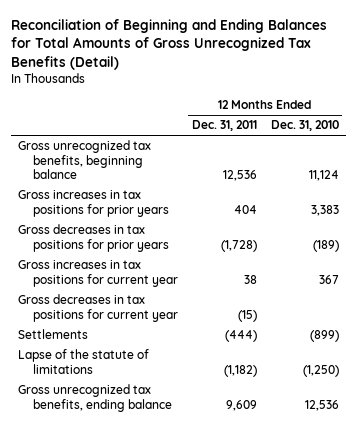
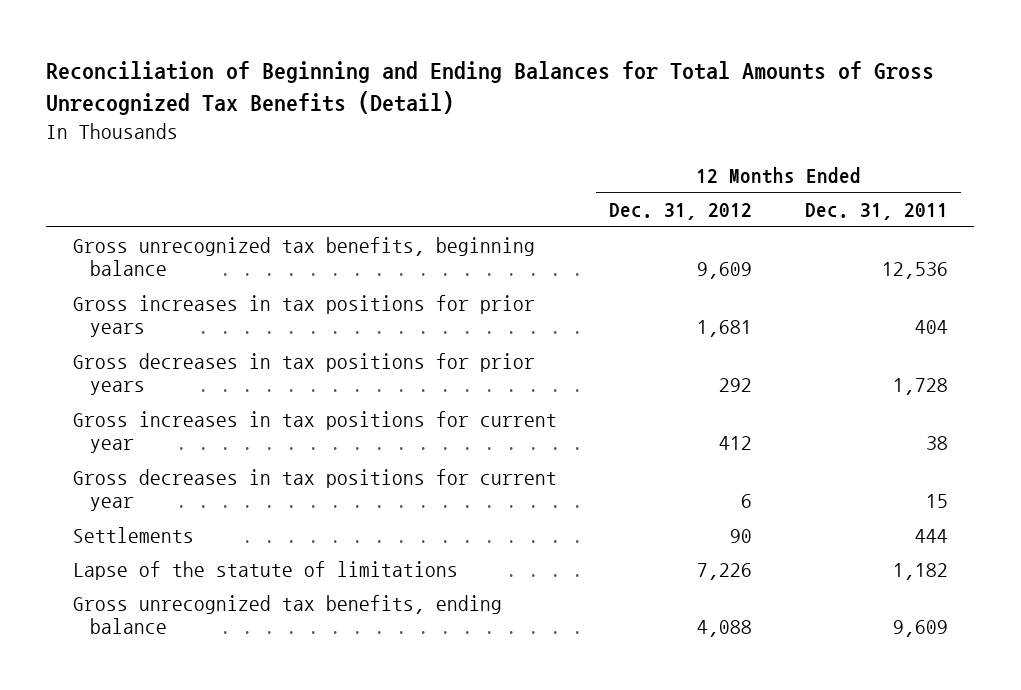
[270,120,339,132] Dec. 31, 2010 -> none
none -> [609,203,753,221] Dec. 31, 2012
[220,239,257,252] (1,728) -> [892,378,948,396] 1,728
[237,309,257,322] (15) -> [925,494,948,509] 15
[224,330,257,343] (444) -> [914,528,948,543] 444
[223,364,257,377] (1,182) -> [892,562,948,580] 1,182

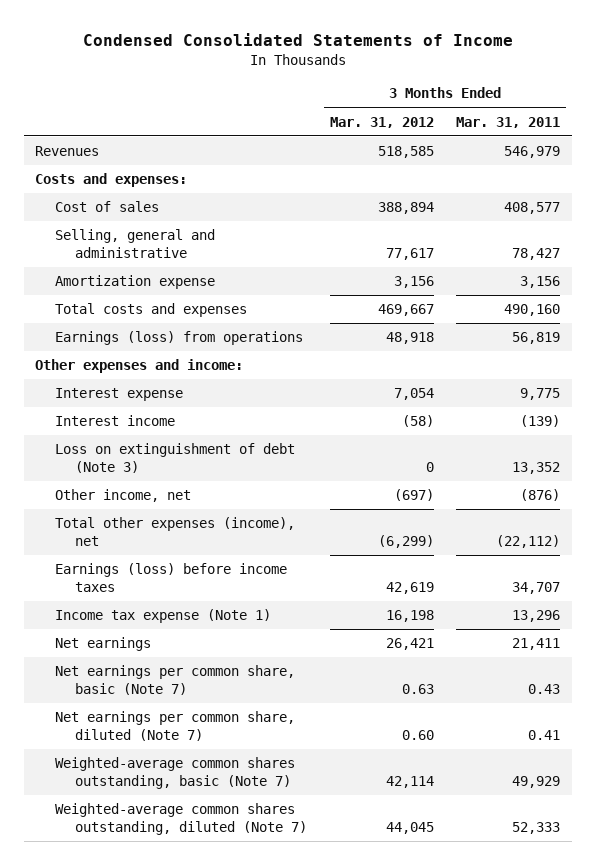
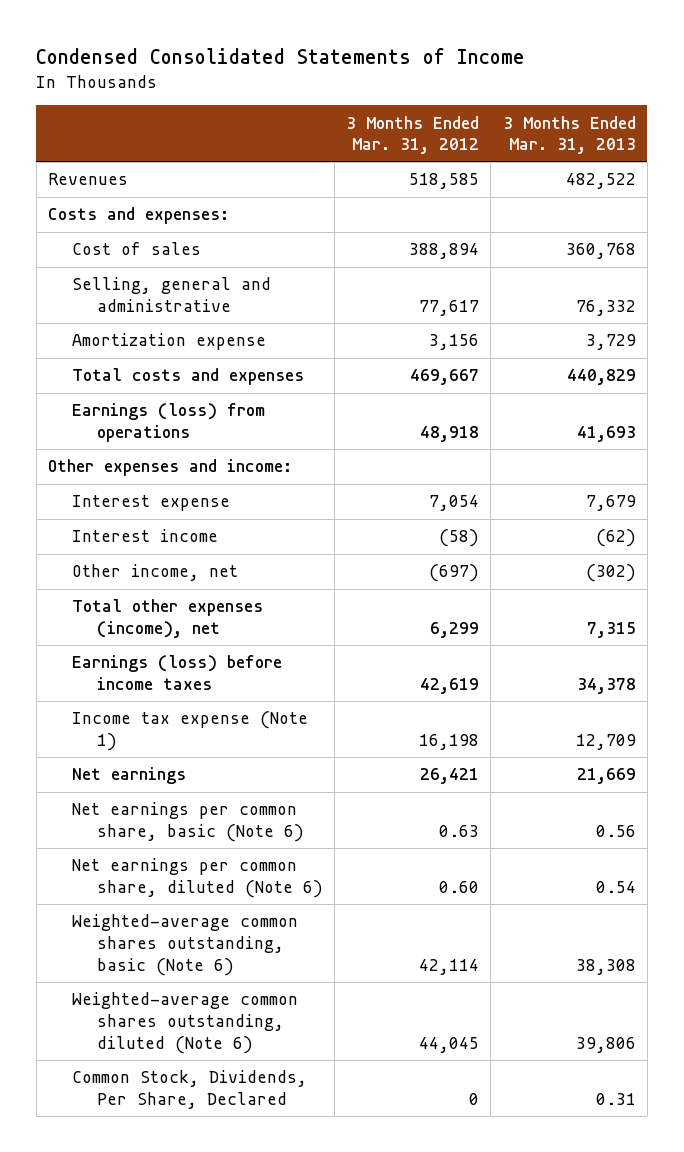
[456,116,561,128] Mar. 31, 2011 -> none
none -> [502,115,636,155] 3 Months Ended Mar. 31, 2013
[55,443,296,474] Loss on extinguishment of debt (Note 3) -> none
[377,535,434,549] (6,299) -> [430,622,480,639] 6,299
[55,665,296,696] Net earnings per common share, basic (Note 7) -> [72,802,304,843] Net earnings per common share, basic (Note 6)
[55,711,296,742] Net earnings per common share, diluted (Note 7) -> [72,858,323,899] Net earnings per common share, diluted (Note 6)
[55,757,296,790] Weighted-average common shares outstanding, basic (Note 7) -> [72,914,299,976] Weighted-average common shares outstanding, basic (Note 6)
[55,803,307,836] Weighted-average common shares outstanding, diluted (Note 7) -> [72,992,299,1054] Weighted-average common shares outstanding, diluted (Note 6)
none -> [72,1070,308,1110] Common Stock, Dividends, Per Share, Declared

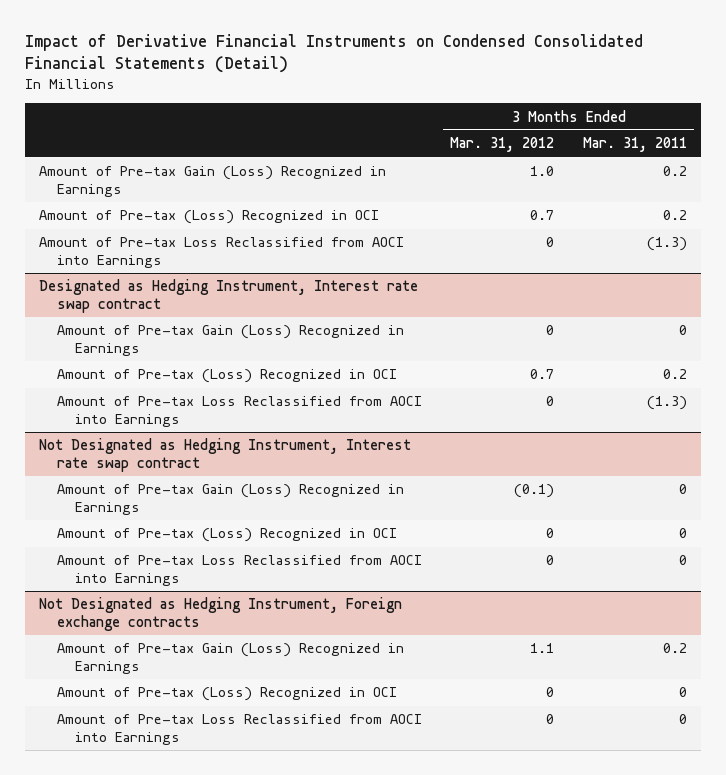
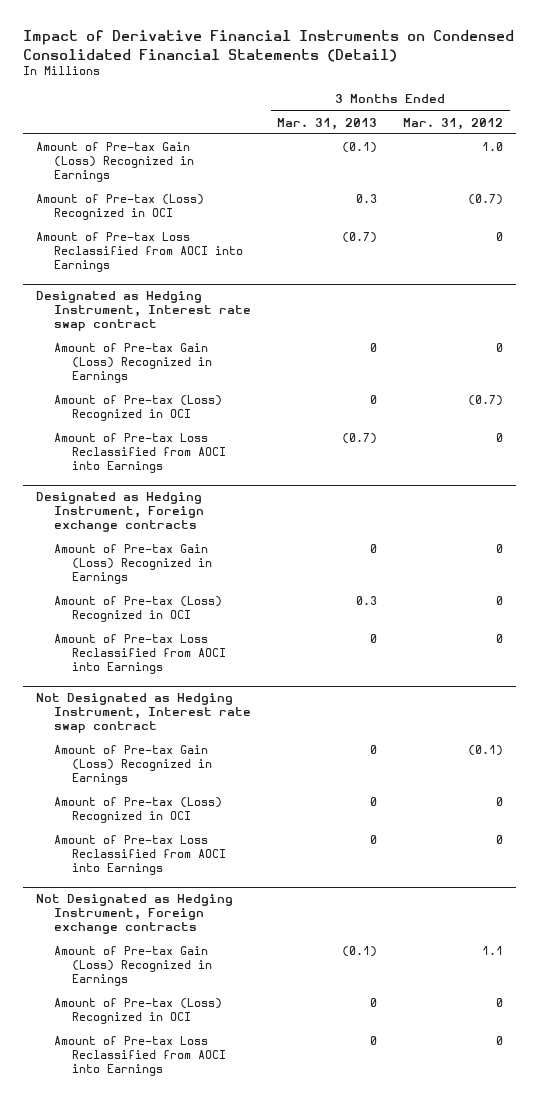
[582,137,687,153] Mar. 31, 2011 -> none
none -> [277,117,378,130] Mar. 31, 2013
[530,210,555,221] 0.7 -> [468,194,504,206] (0.7)
[530,369,555,380] 0.7 -> [468,395,504,407] (0.7)
none -> [36,492,205,533] Designated as Hedging Instrument, Foreign exchange contracts
none -> [54,544,213,585] Amount of Pre-tax Gain (Loss) Recognized in Earnings
none -> [54,596,223,623] Amount of Pre-tax (Loss) Recognized in OCI
none -> [54,634,227,675] Amount of Pre-tax Loss Reclassified from AOCI into Earnings

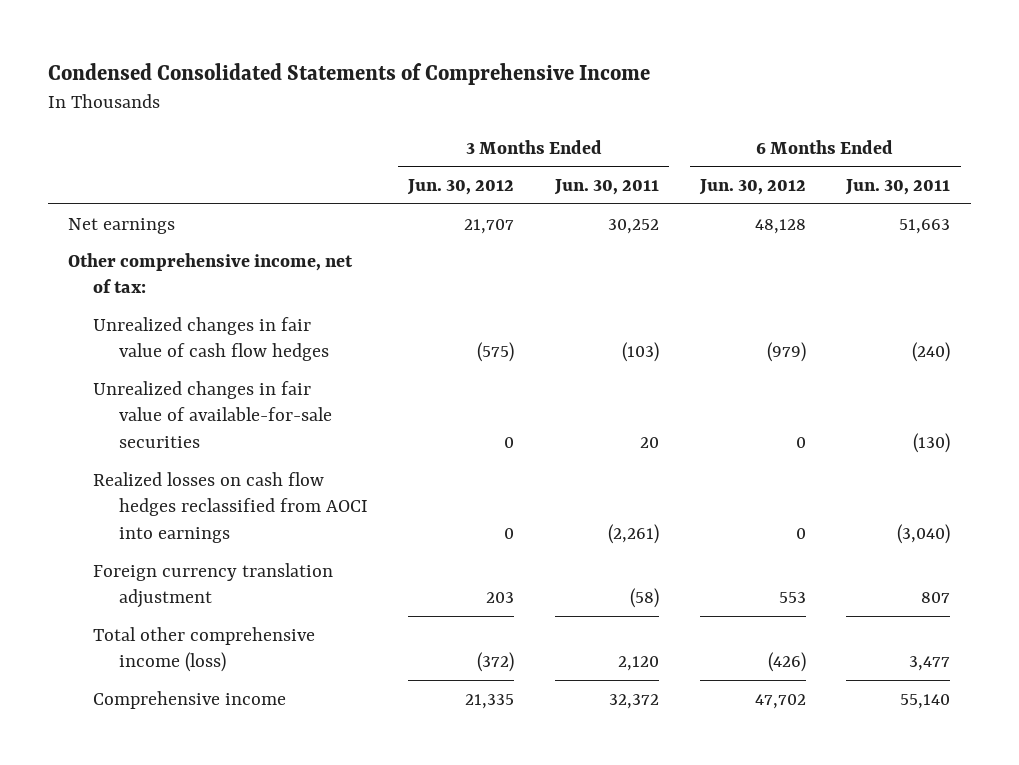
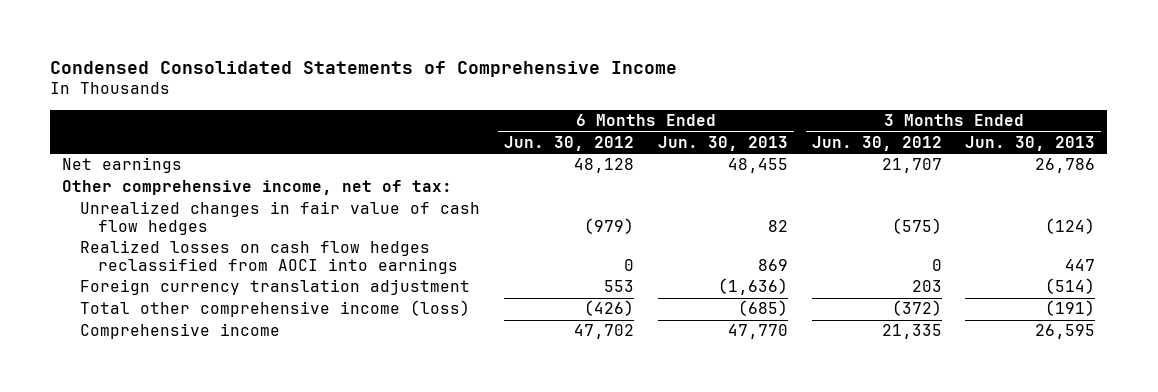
[553,179,659,196] Jun. 30, 2011 -> none
[845,179,951,196] Jun. 30, 2011 -> none
none -> [657,135,788,151] Jun. 30, 2013
none -> [965,135,1096,151] Jun. 30, 2013
[93,380,332,449] Unrealized changes in fair value of available-for-sale securities -> none

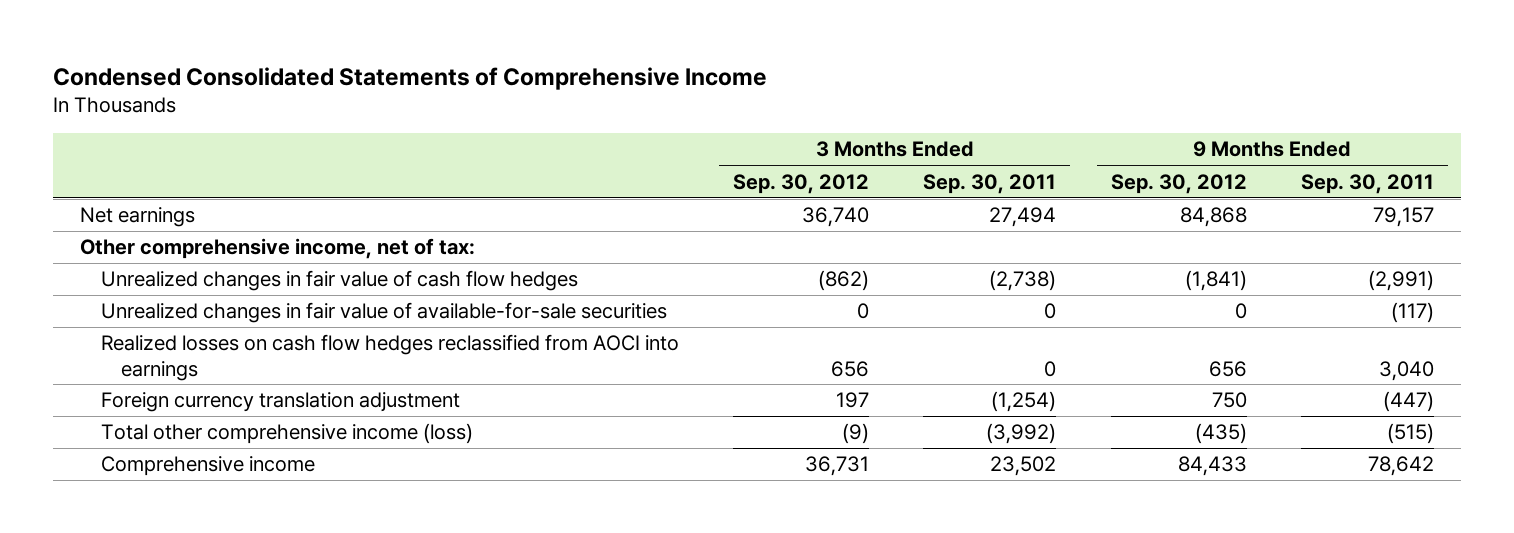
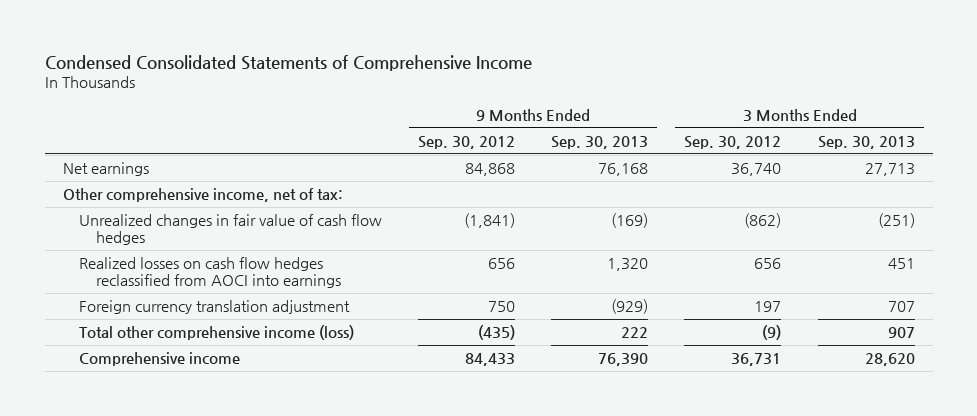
[923,173,1057,194] Sep. 30, 2011 -> none
[1301,173,1435,194] Sep. 30, 2011 -> none
none -> [551,135,649,149] Sep. 30, 2013
none -> [817,135,915,149] Sep. 30, 2013
[100,302,667,324] Unrealized changes in fair value of available-for-sale securities -> none

